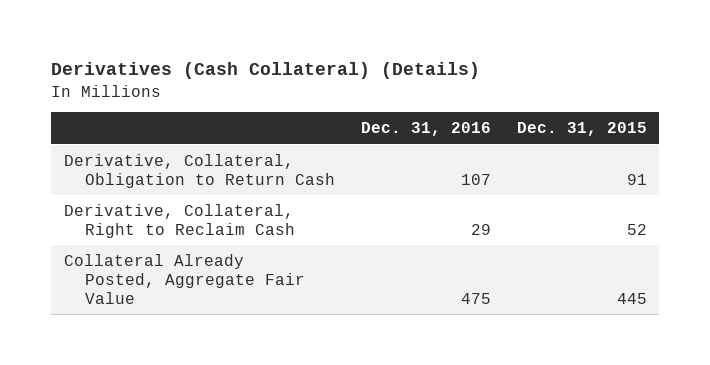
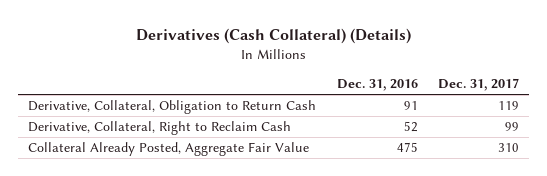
[516,122,647,137] Dec. 31, 2015 -> none
none -> [437,77,519,91] Dec. 31, 2017
[460,173,491,185] 107 -> [403,101,418,111] 91
[470,223,491,235] 29 -> [403,121,418,133] 52

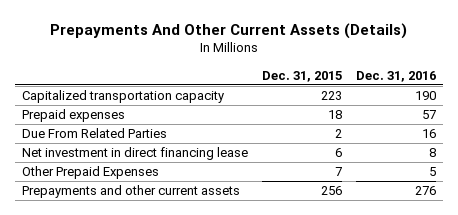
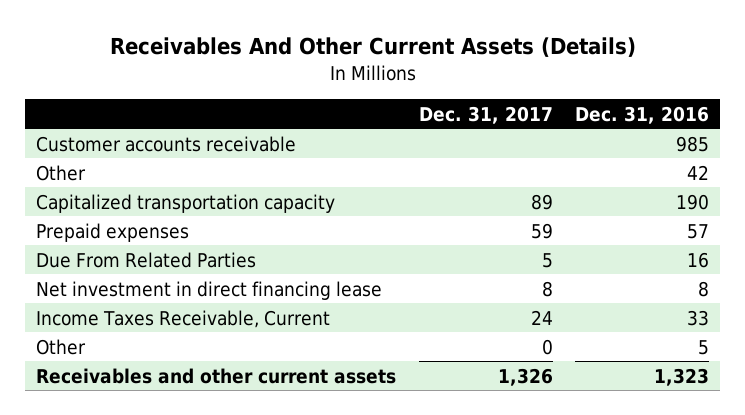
[50,23,408,40] Prepayments And Other Current Assets (Details) -> [109,37,636,58] Receivables And Other Current Assets (Details)
[262,70,343,82] Dec. 31, 2015 -> none
none -> [418,105,553,124] Dec. 31, 2017
none -> [36,135,297,152] Customer accounts receivable
none -> [36,164,87,181] Other
[21,166,159,180] Other Prepaid Expenses -> none
none -> [36,309,331,328] Income Taxes Receivable, Current
none -> [36,338,87,355] Other
[21,185,240,199] Prepayments and other current assets -> [36,367,397,384] Receivables and other current assets
[415,186,437,196] 276 -> [654,367,710,386] 1,323

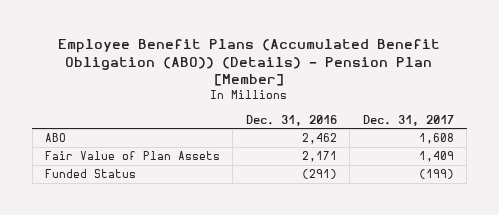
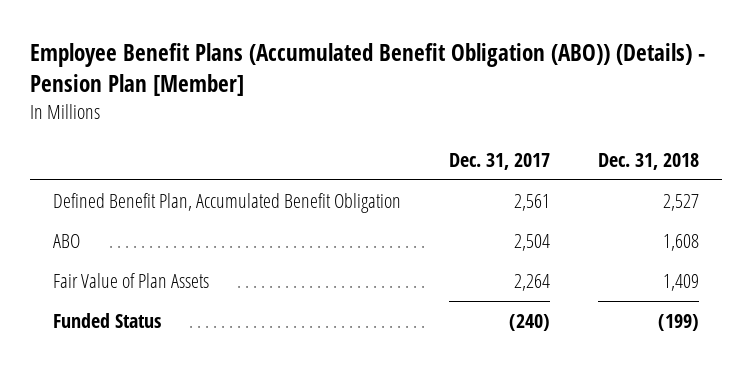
[245,114,337,126] Dec. 31, 2016 -> none
none -> [597,152,699,170] Dec. 31, 2018
none -> [53,193,402,214] Defined Benefit Plan, Accumulated Benefit Obligation
[418,133,454,145] 1,608 -> [513,234,550,252] 2,504
[418,151,454,163] 1,409 -> [513,274,550,292] 2,264
[418,169,454,180] (199) -> [508,314,550,332] (240)

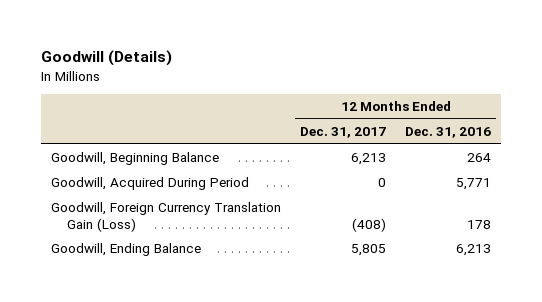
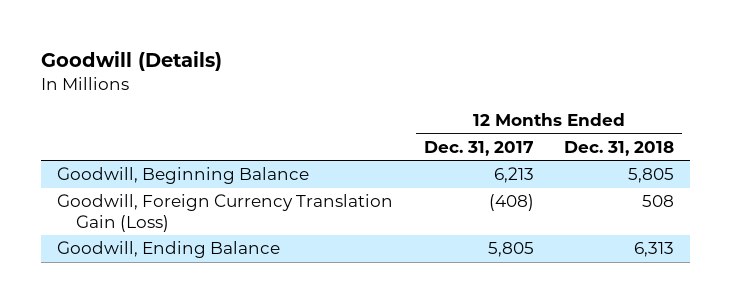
[405,127,492,139] Dec. 31, 2016 -> none
none -> [564,140,675,156] Dec. 31, 2018
[50,177,249,191] Goodwill, Acquired During Period -> none

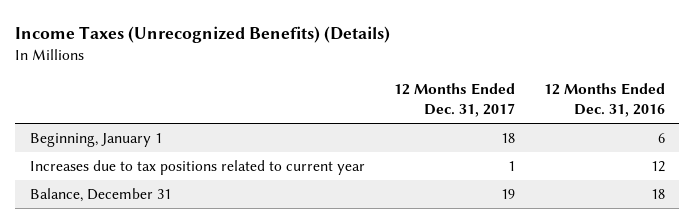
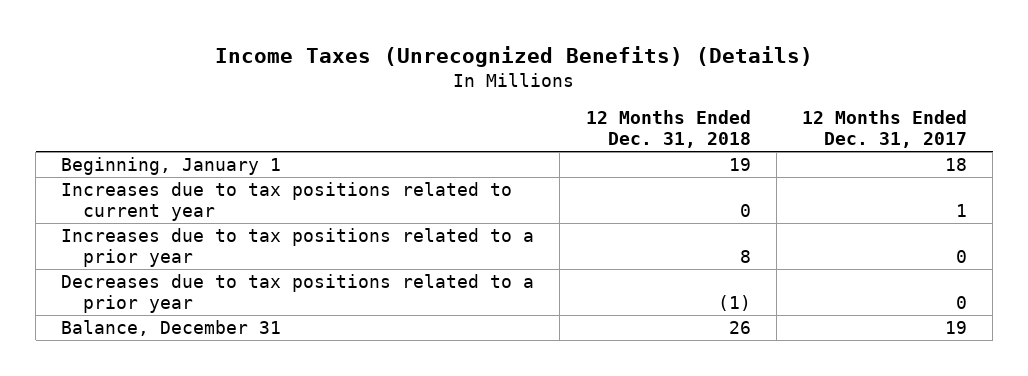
[543,83,665,118] 12 Months Ended Dec. 31, 2016 -> none
none -> [585,109,751,148] 12 Months Ended Dec. 31, 2018
none -> [61,228,535,268] Increases due to tax positions related to a prior year
none -> [61,274,535,314] Decreases due to tax positions related to a prior year

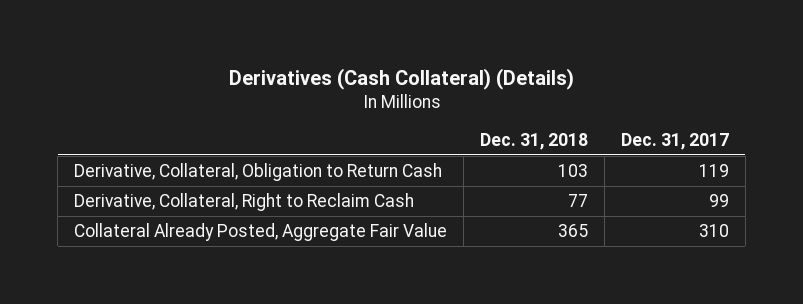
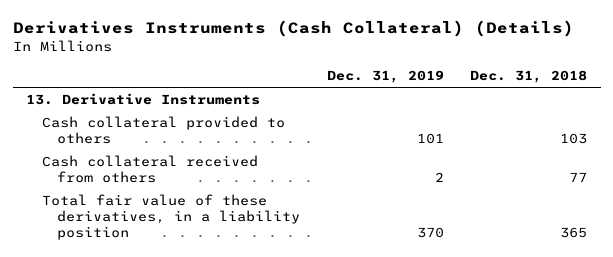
[228,67,574,90] Derivatives (Cash Collateral) (Details) -> [12,20,574,38] Derivatives Instruments (Cash Collateral) (Details)
[620,133,729,151] Dec. 31, 2017 -> none
none -> [326,70,444,84] Dec. 31, 2019
none -> [25,93,260,106] 13. Derivative Instruments
[74,162,443,181] Derivative, Collateral, Obligation to Return Cash -> [41,116,285,144] Cash collateral provided to others
[74,192,415,211] Derivative, Collateral, Right to Reclaim Cash -> [41,155,258,183] Cash collateral received from others
[74,222,448,241] Collateral Already Posted, Aggregate Fair Value -> [41,194,301,240] Total fair value of these derivatives, in a liability position

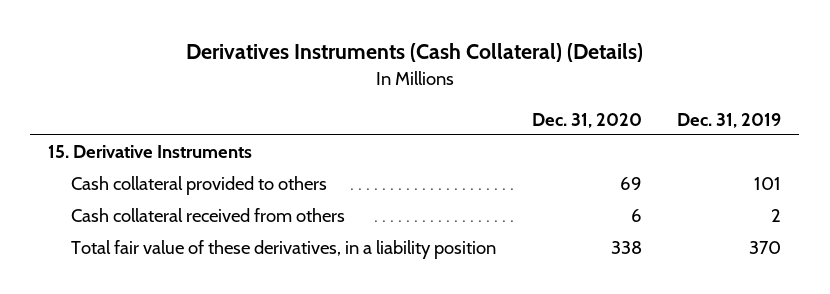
[470,70,588,84] Dec. 31, 2018 -> none
none -> [531,112,642,128] Dec. 31, 2020
[25,93,260,106] 13. Derivative Instruments -> [48,145,253,159] 15. Derivative Instruments

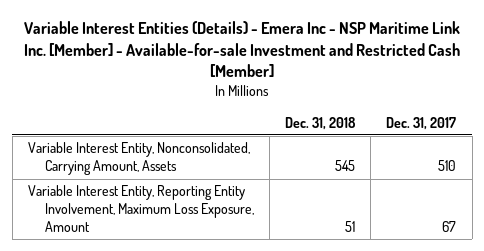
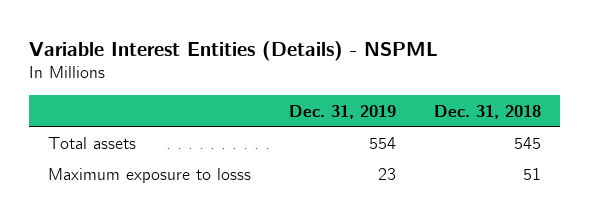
[24,20,461,78] Variable Interest Entities (Details) - Emera Inc - NSP Maritime Link Inc. [Member] - Available-for-sale Investment and Restricted Cash [Member] -> [29,40,439,61] Variable Interest Entities (Details) - NSPML
[386,116,457,130] Dec. 31, 2017 -> none
none -> [288,104,396,119] Dec. 31, 2019
[27,142,250,176] Variable Interest Entity, Nonconsolidated, Carrying Amount, Assets -> [48,137,137,150] Total assets
[27,185,254,233] Variable Interest Entity, Reporting Entity Involvement, Maximum Loss Exposure, Amount -> [48,168,252,184] Maximum exposure to losss

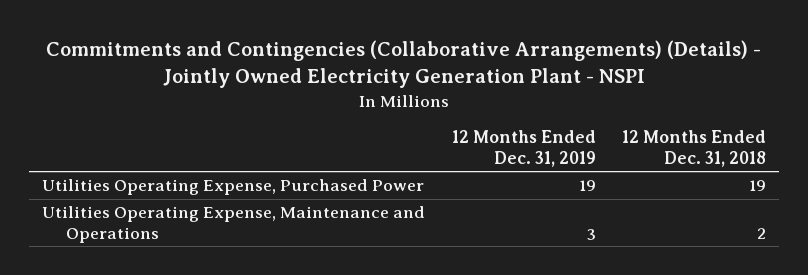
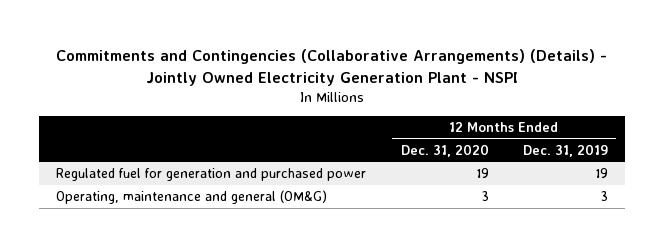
[622,130,767,167] 12 Months Ended Dec. 31, 2018 -> none
none -> [400,143,489,157] Dec. 31, 2020
[42,179,425,196] Utilities Operating Expense, Purchased Power -> [56,168,367,182] Regulated fuel for generation and purchased power
[42,206,426,243] Utilities Operating Expense, Maintenance and Operations -> [56,190,328,205] Operating, maintenance and general (OM&G)

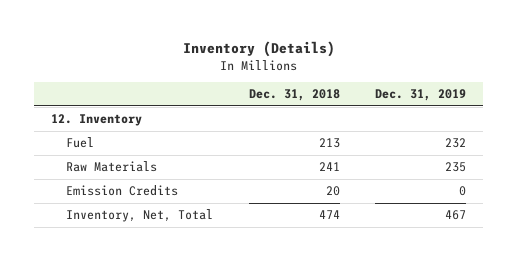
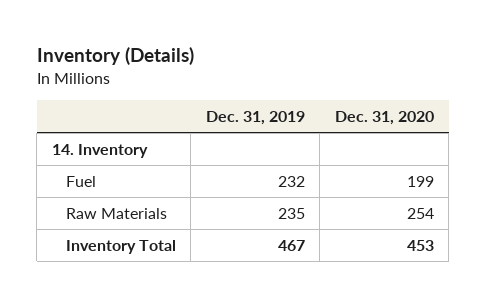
[248,89,340,102] Dec. 31, 2018 -> none
none -> [334,110,434,125] Dec. 31, 2020
[51,114,143,127] 12. Inventory -> [51,143,148,158] 14. Inventory
[66,185,179,197] Emission Credits -> none
[66,209,214,223] Inventory, Net, Total -> [65,239,176,254] Inventory Total

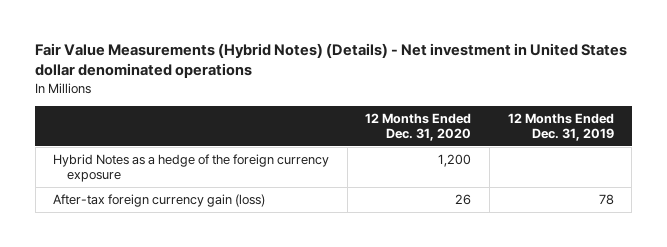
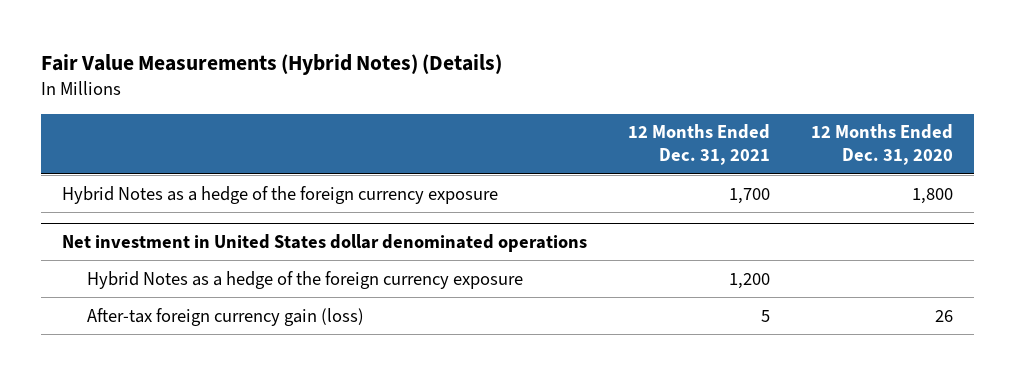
[35,43,628,79] Fair Value Measurements (Hybrid Notes) (Details) - Net investment in United States dollar denominated operations -> [41,54,503,76] Fair Value Measurements (Hybrid Notes) (Details)
[507,112,614,141] 12 Months Ended Dec. 31, 2019 -> none
none -> [628,124,771,166] 12 Months Ended Dec. 31, 2021
[438,154,472,168] 1,200 -> [912,187,954,204] 1,800
none -> [62,233,588,252] Net investment in United States dollar denominated operations
none -> [86,270,523,289] Hybrid Notes as a hedge of the foreign currency exposure

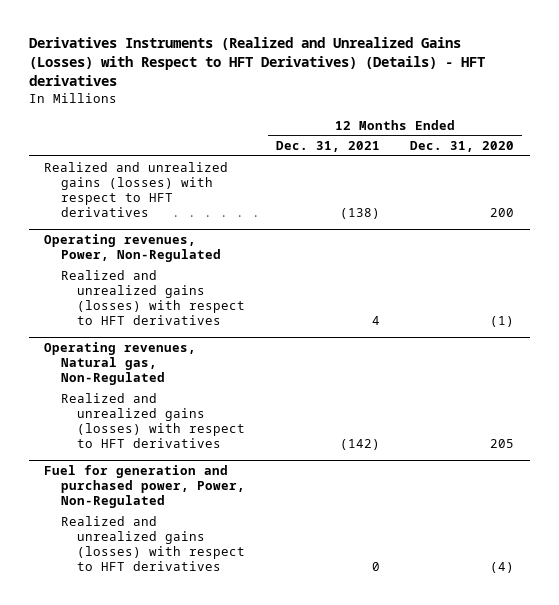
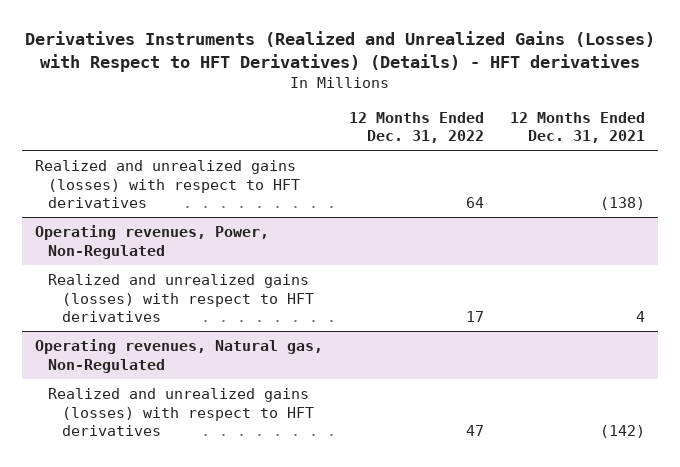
[410,140,515,152] Dec. 31, 2020 -> none
none -> [349,111,485,144] 12 Months Ended Dec. 31, 2022
[44,465,245,509] Fuel for generation and purchased power, Power, Non-Regulated -> none
[60,515,245,571] Realized and unrealized gains (losses) with respect to HFT derivatives -> none

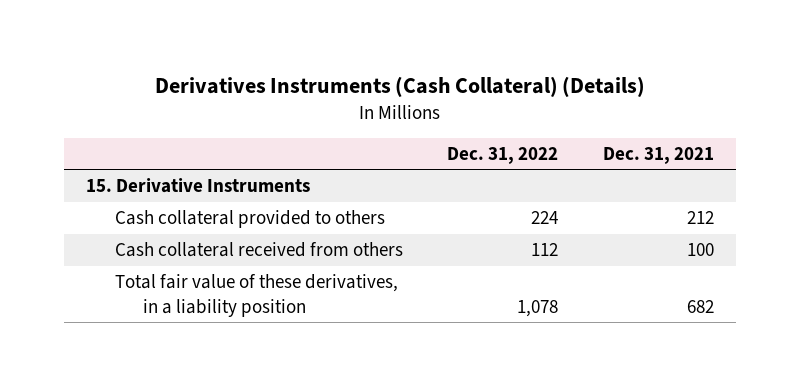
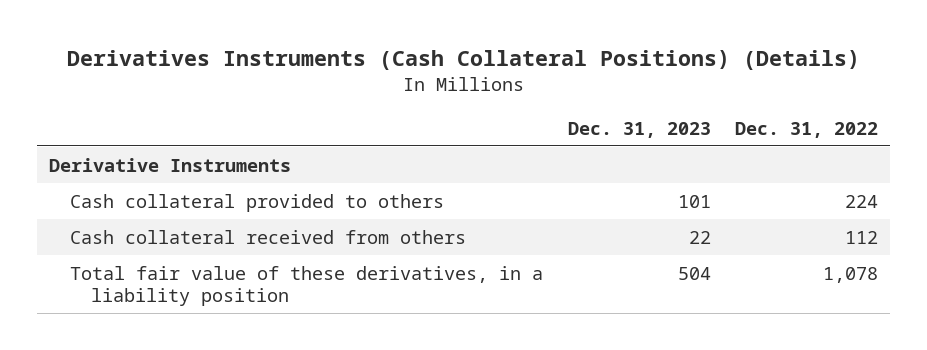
[154,75,645,97] Derivatives Instruments (Cash Collateral) (Details) -> [66,50,860,71] Derivatives Instruments (Cash Collateral Positions) (Details)
[602,146,714,164] Dec. 31, 2021 -> none
none -> [567,121,711,138] Dec. 31, 2023
[85,178,310,194] 15. Derivative Instruments -> [49,157,292,172] Derivative Instruments

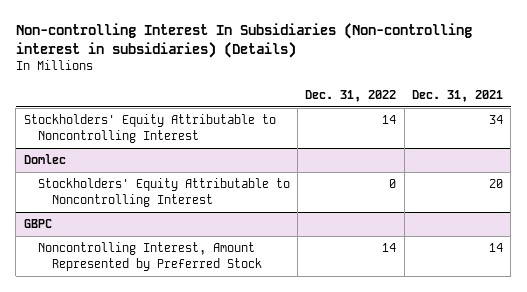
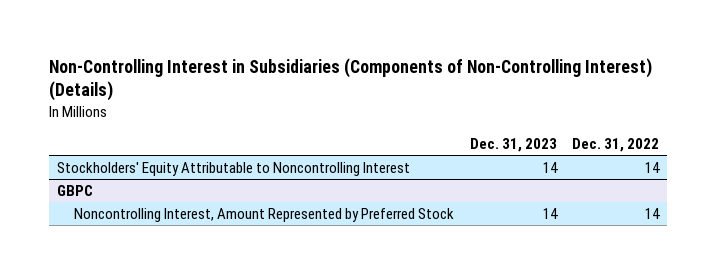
[15,22,472,58] Non-controlling Interest In Subsidiaries (Non-controlling interest in subsidiaries) (Details) -> [49,57,653,102] Non-Controlling Interest in Subsidiaries (Components of Non-Controlling Interest) (Details)
[411,89,503,102] Dec. 31, 2021 -> none
none -> [469,137,557,152] Dec. 31, 2023
[23,154,66,165] Domlec -> none
[37,178,290,208] Stockholders' Equity Attributable to Noncontrolling Interest -> none

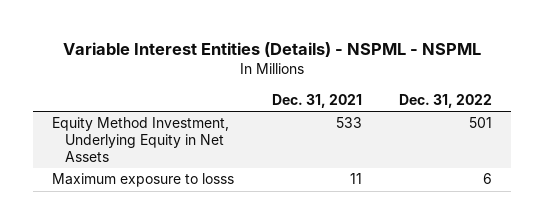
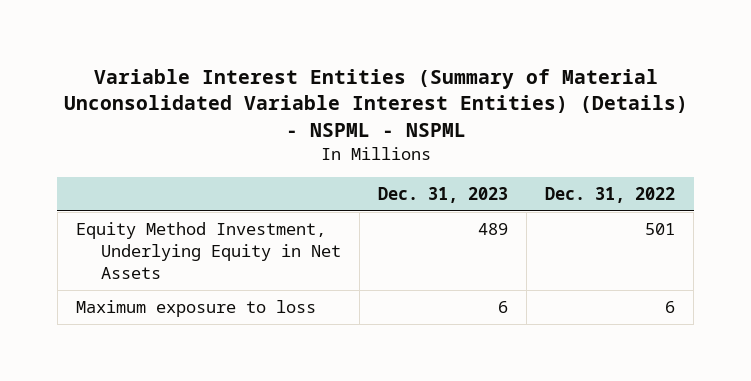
[63,42,482,58] Variable Interest Entities (Details) - NSPML - NSPML -> [63,68,688,137] Variable Interest Entities (Summary of Material Unconsolidated Variable Interest Entities) (Details) - NSPML - NSPML
[271,94,362,109] Dec. 31, 2021 -> none
none -> [377,186,508,203] Dec. 31, 2023
[52,173,235,188] Maximum exposure to losss -> [76,300,317,318] Maximum exposure to loss

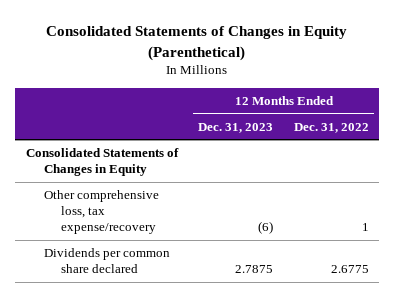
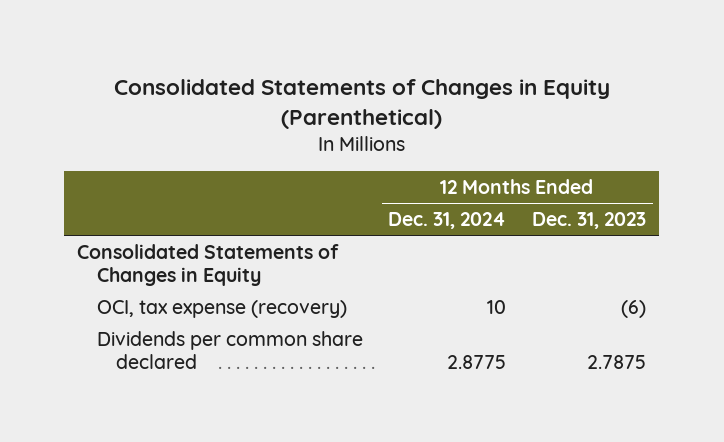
[294,122,370,133] Dec. 31, 2022 -> none
none -> [388,212,507,230] Dec. 31, 2024
[43,190,159,235] Other comprehensive loss, tax expense/recovery -> [96,299,347,318] OCI, tax expense (recovery)

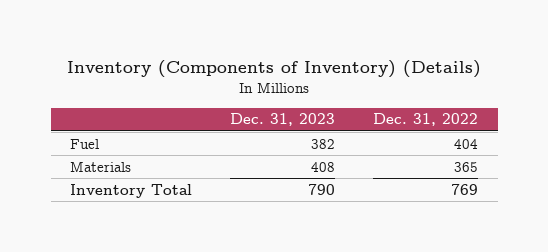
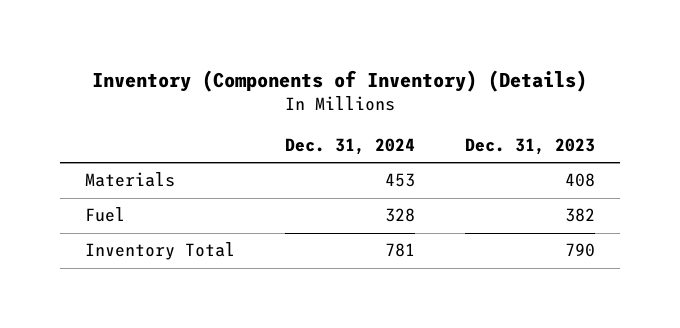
[373,113,479,127] Dec. 31, 2022 -> none
none -> [284,137,415,155] Dec. 31, 2024
[69,138,99,149] Fuel -> [84,207,125,223] Fuel

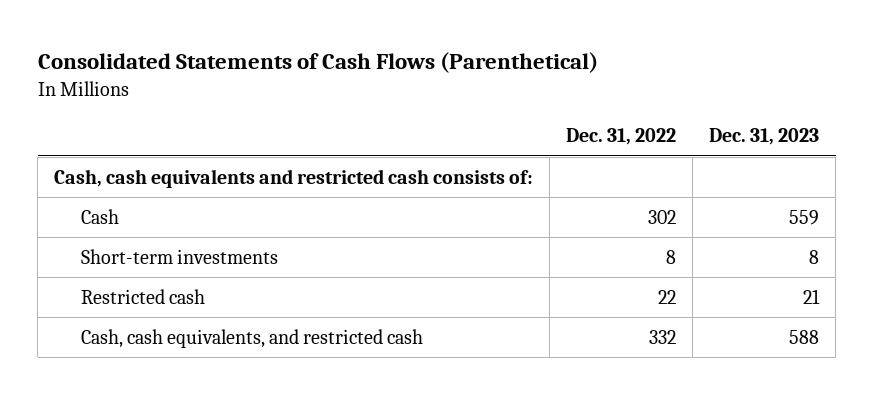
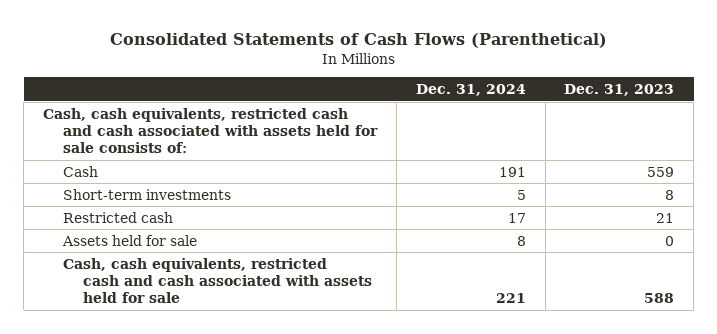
[566,128,677,146] Dec. 31, 2022 -> none
none -> [415,84,526,97] Dec. 31, 2024
[54,168,534,188] Cash, cash equivalents and restricted cash consists of: -> [42,107,378,154] Cash, cash equivalents, restricted cash and cash associated with assets held for sale consists of:
none -> [61,234,197,246] Assets held for sale
[81,328,424,348] Cash, cash equivalents, and restricted cash -> [62,257,372,304] Cash, cash equivalents, restricted cash and cash associated with assets held for sale

